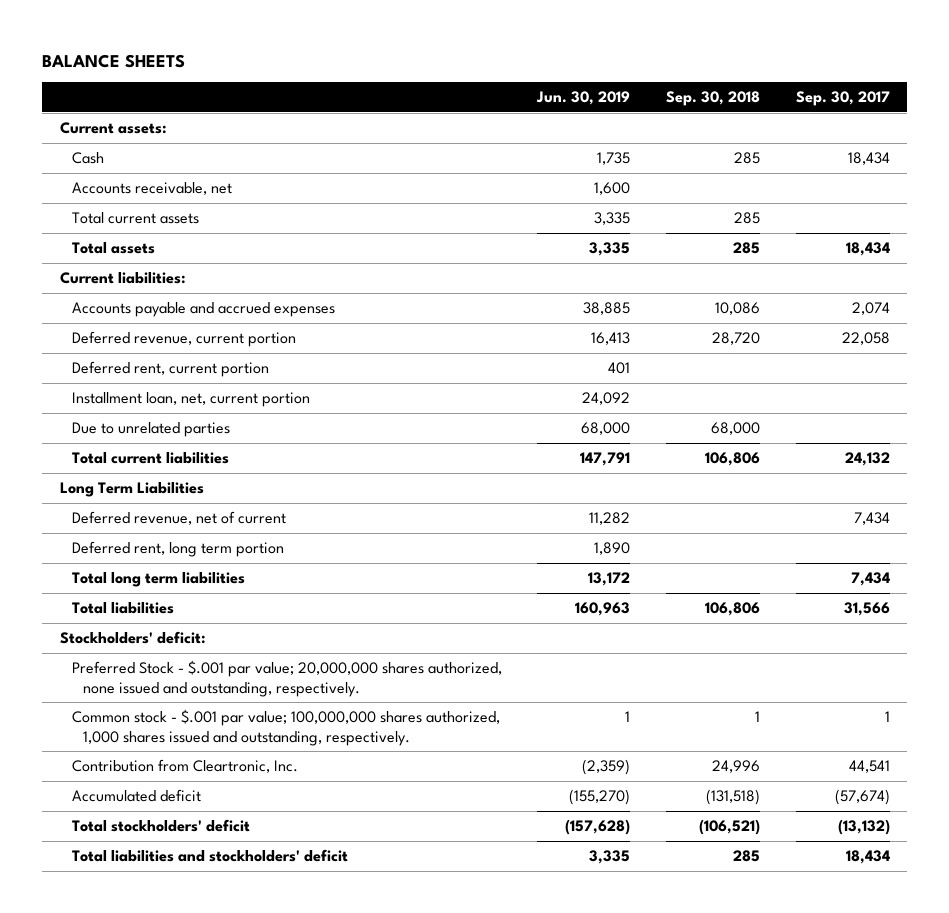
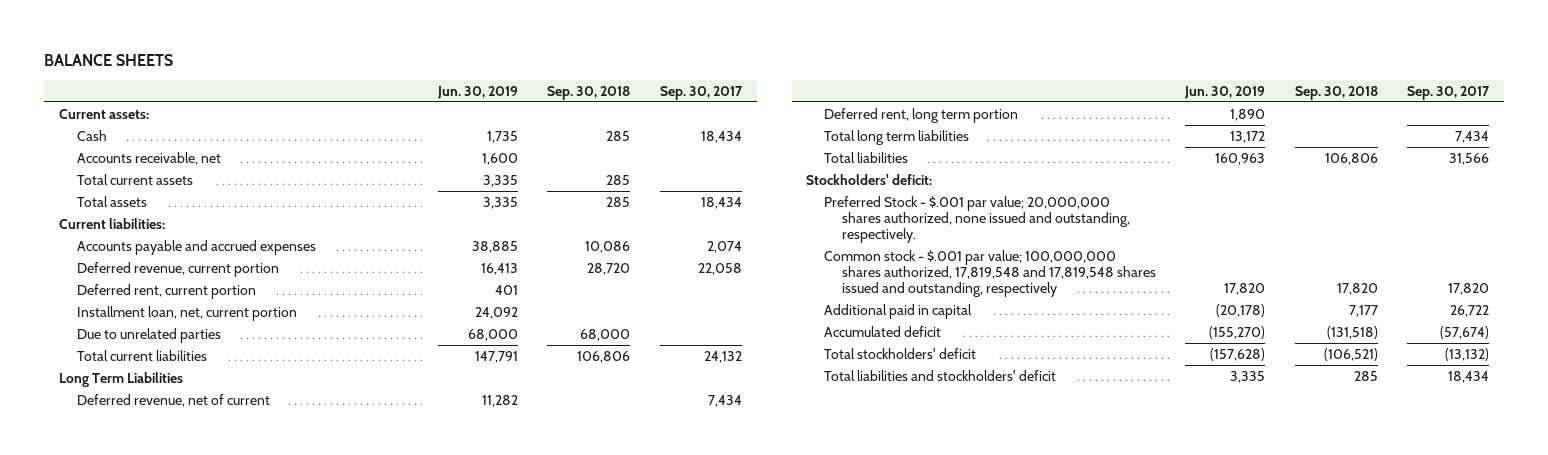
[71,758,298,773] Contribution from Cleartronic, Inc. -> none
[71,708,500,746] Common stock - $.001 par value; 100,000,000 shares authorized, 1,000 shares issued and outstanding, respectively. -> [823,249,1156,298] Common stock - $.001 par value; 100,000,000 shares authorized, 17,819,548 and 17,819,548 shares issued and outstanding, respectively
[625,710,631,722] 1 -> [1224,283,1266,296] 17,820
[754,710,760,722] 1 -> [1336,283,1378,296] 17,820
[884,710,890,722] 1 -> [1448,283,1490,296] 17,820
none -> [823,303,972,319] Additional paid in capital

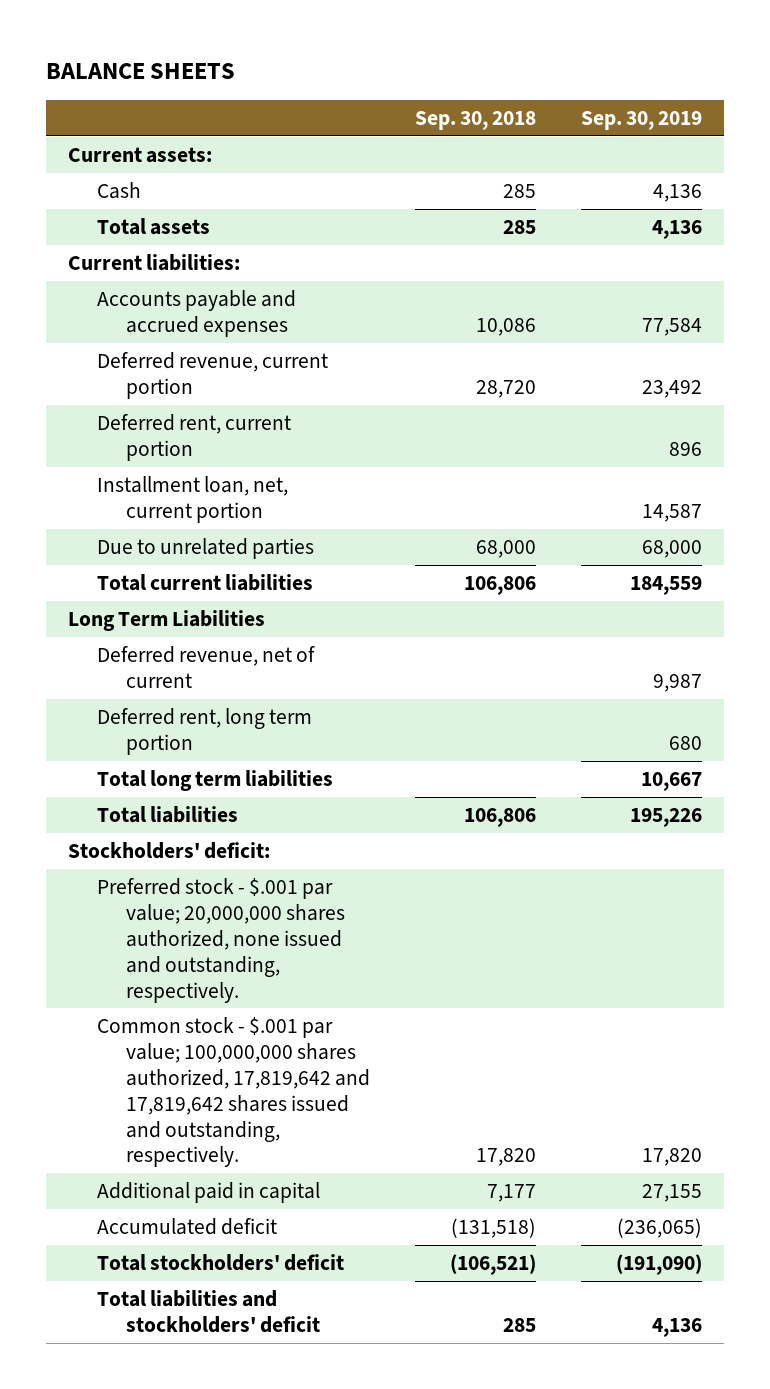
[436,85,518,99] Jun. 30, 2019 -> none
[659,85,743,100] Sep. 30, 2017 -> none
none -> [580,110,702,130] Sep. 30, 2019
[76,151,221,165] Accounts receivable, net -> none
[76,173,193,185] Total current assets -> none
[823,195,1130,244] Preferred Stock - $.001 par value; 20,000,000 shares authorized, none issued and outstanding, respectively. -> [97,877,346,1003] Preferred stock - $.001 par value; 20,000,000 shares authorized, none issued and outstanding, respectively.
[823,249,1156,298] Common stock - $.001 par value; 100,000,000 shares authorized, 17,819,548 and 17,819,548 shares issued and outstanding, respectively -> [97,1016,371,1168] Common stock - $.001 par value; 100,000,000 shares authorized, 17,819,642 and 17,819,642 shares issued and outstanding, respectively.

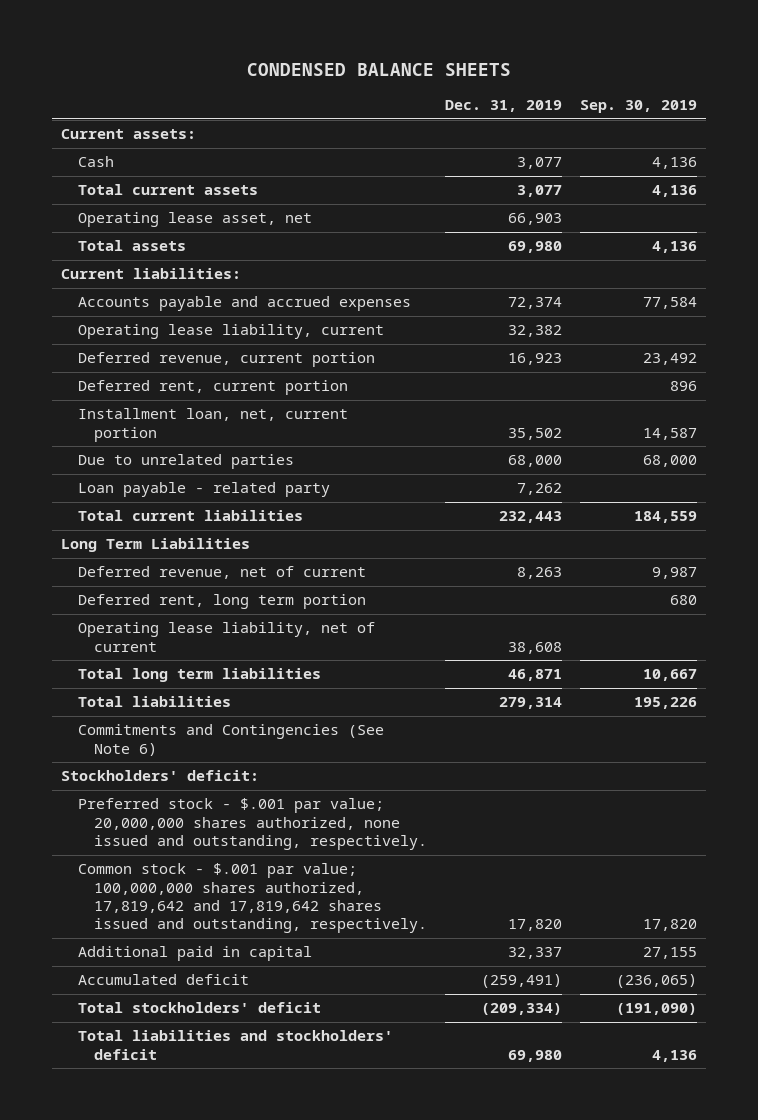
[45,62,235,79] BALANCE SHEETS -> [247,62,512,76] CONDENSED BALANCE SHEETS
[414,110,536,130] Sep. 30, 2018 -> none
none -> [444,100,562,113] Dec. 31, 2019
none -> [77,184,258,196] Total current assets
none -> [77,212,312,228] Operating lease asset, net
none -> [77,324,384,340] Operating lease liability, current
none -> [77,482,330,498] Loan payable - related party
none -> [77,622,375,652] Operating lease liability, net of current
none -> [77,724,384,756] Commitments and Contingencies (See Note 6)

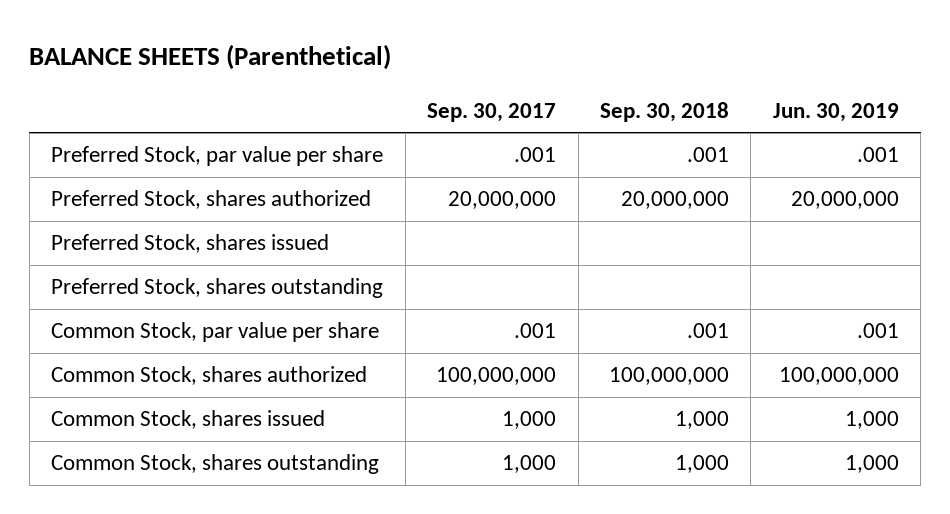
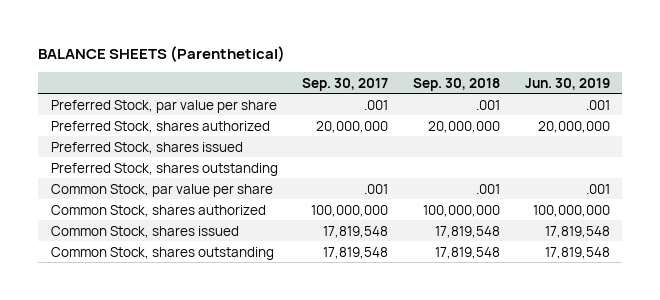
[502,411,557,430] 1,000 -> [323,225,389,238] 17,819,548
[674,411,729,430] 1,000 -> [434,225,500,238] 17,819,548
[844,411,899,430] 1,000 -> [544,225,610,238] 17,819,548
[502,455,557,474] 1,000 -> [323,246,389,259] 17,819,548
[674,455,729,474] 1,000 -> [434,246,500,259] 17,819,548
[844,455,899,474] 1,000 -> [544,246,610,259] 17,819,548

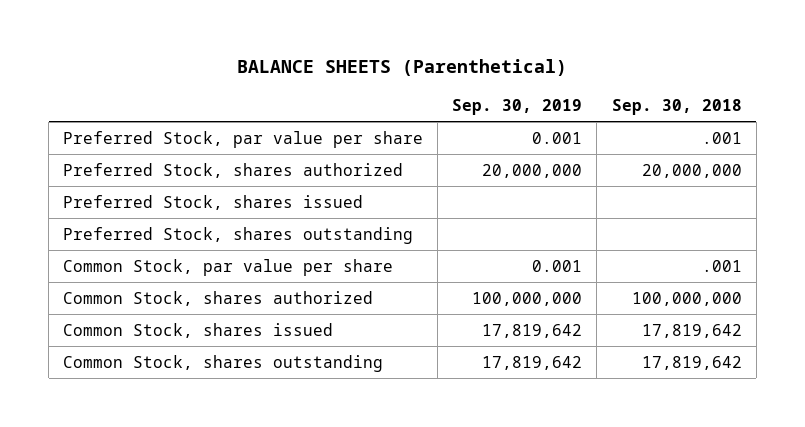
[302,77,389,91] Sep. 30, 2017 -> none
[524,77,610,90] Jun. 30, 2019 -> none
none -> [452,98,583,115] Sep. 30, 2019
[434,225,500,238] 17,819,548 -> [641,323,742,338] 17,819,642
[434,246,500,259] 17,819,548 -> [641,355,742,370] 17,819,642

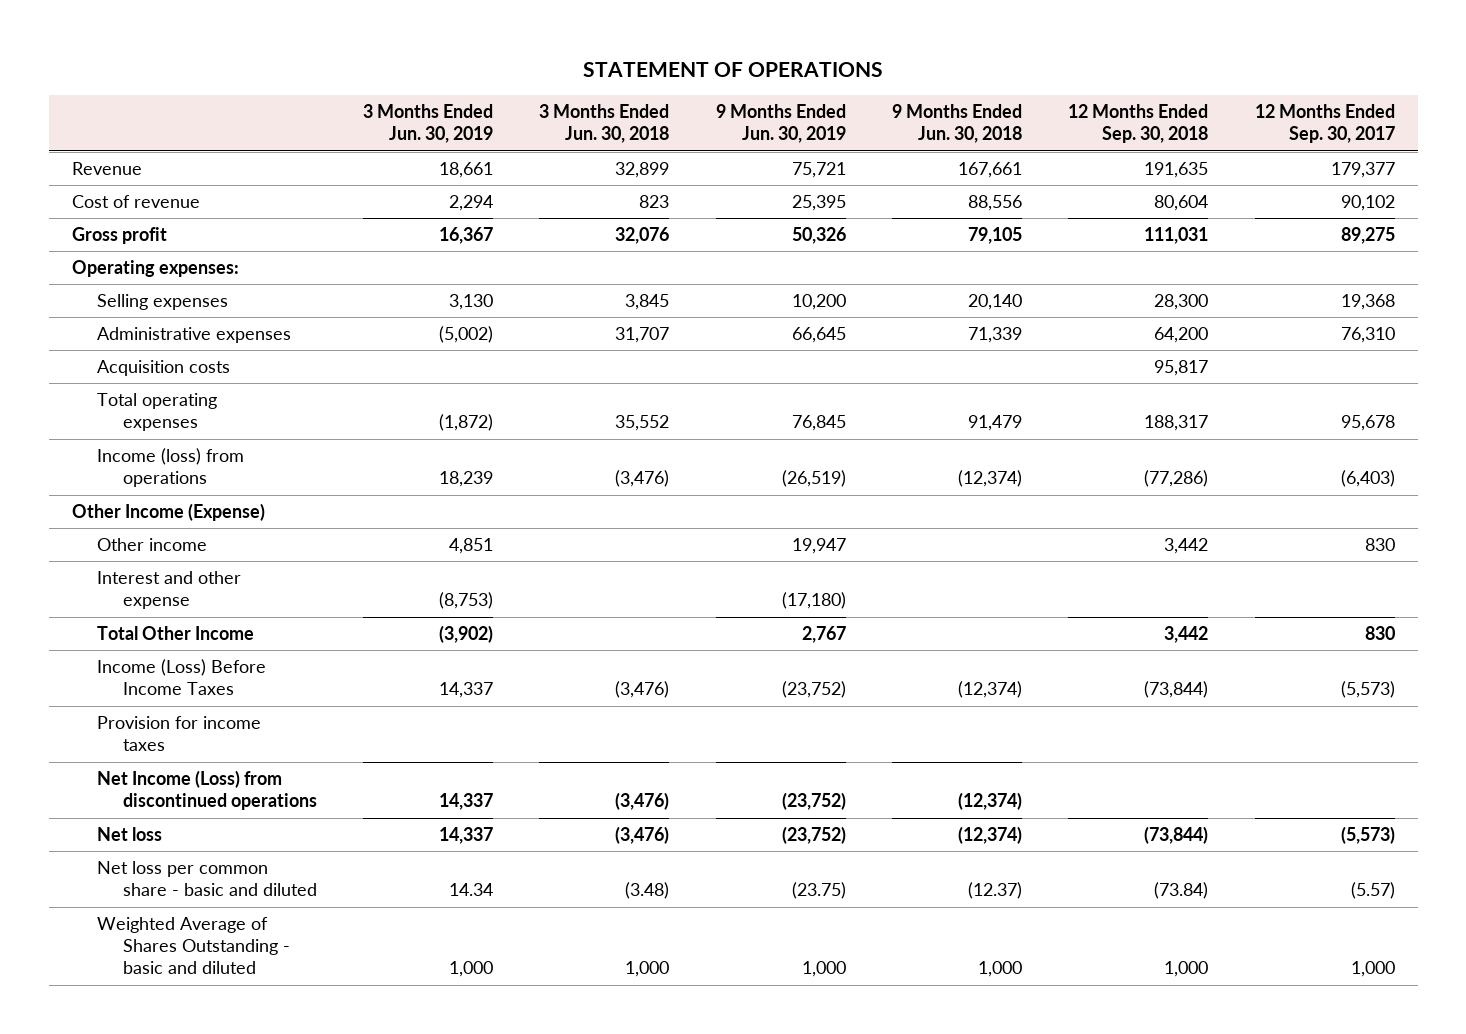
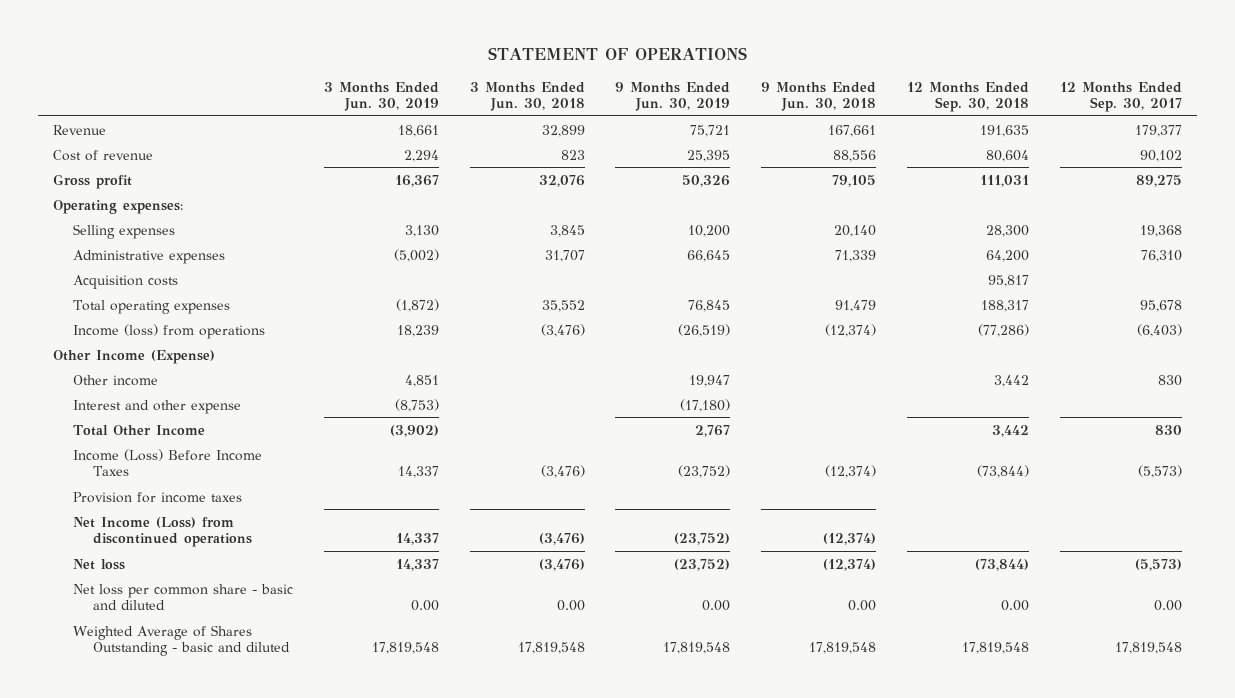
[449,883,494,897] 14.34 -> [410,600,439,612] 0.00
[625,882,670,900] (3.48) -> [556,600,585,612] 0.00
[791,882,846,900] (23.75) -> [702,600,731,612] 0.00
[967,882,1022,900] (12.37) -> [848,600,877,612] 0.00
[1154,882,1209,900] (73.84) -> [1001,600,1030,612] 0.00
[1350,882,1395,900] (5.57) -> [1153,600,1182,612] 0.00
[449,961,494,978] 1,000 -> [371,642,439,655] 17,819,548
[625,961,670,978] 1,000 -> [517,642,585,655] 17,819,548
[801,961,846,978] 1,000 -> [663,642,731,655] 17,819,548
[977,961,1022,978] 1,000 -> [809,642,877,655] 17,819,548
[1164,961,1209,978] 1,000 -> [962,642,1030,655] 17,819,548
[1350,961,1395,978] 1,000 -> [1114,642,1182,655] 17,819,548

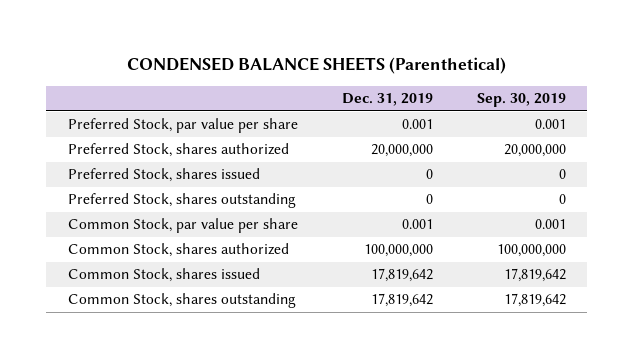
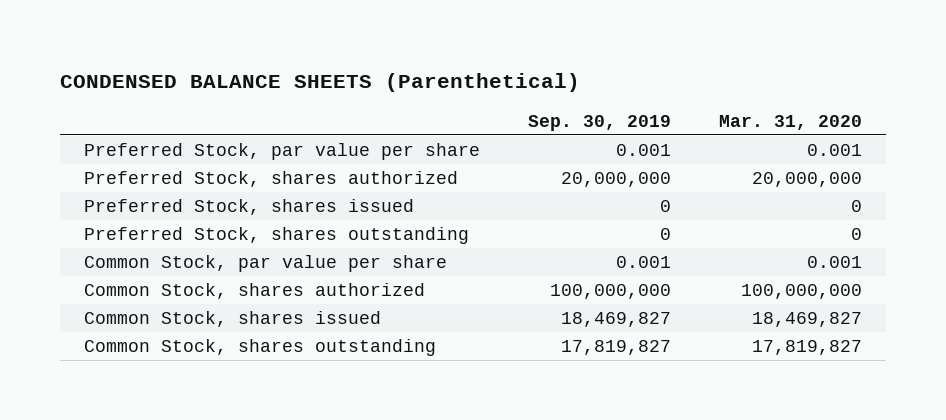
[341,93,433,107] Dec. 31, 2019 -> none
none -> [719,114,863,130] Mar. 31, 2020
[503,268,566,283] 17,819,642 -> [561,312,672,328] 18,469,827
[503,293,566,308] 17,819,642 -> [561,340,672,356] 17,819,827

